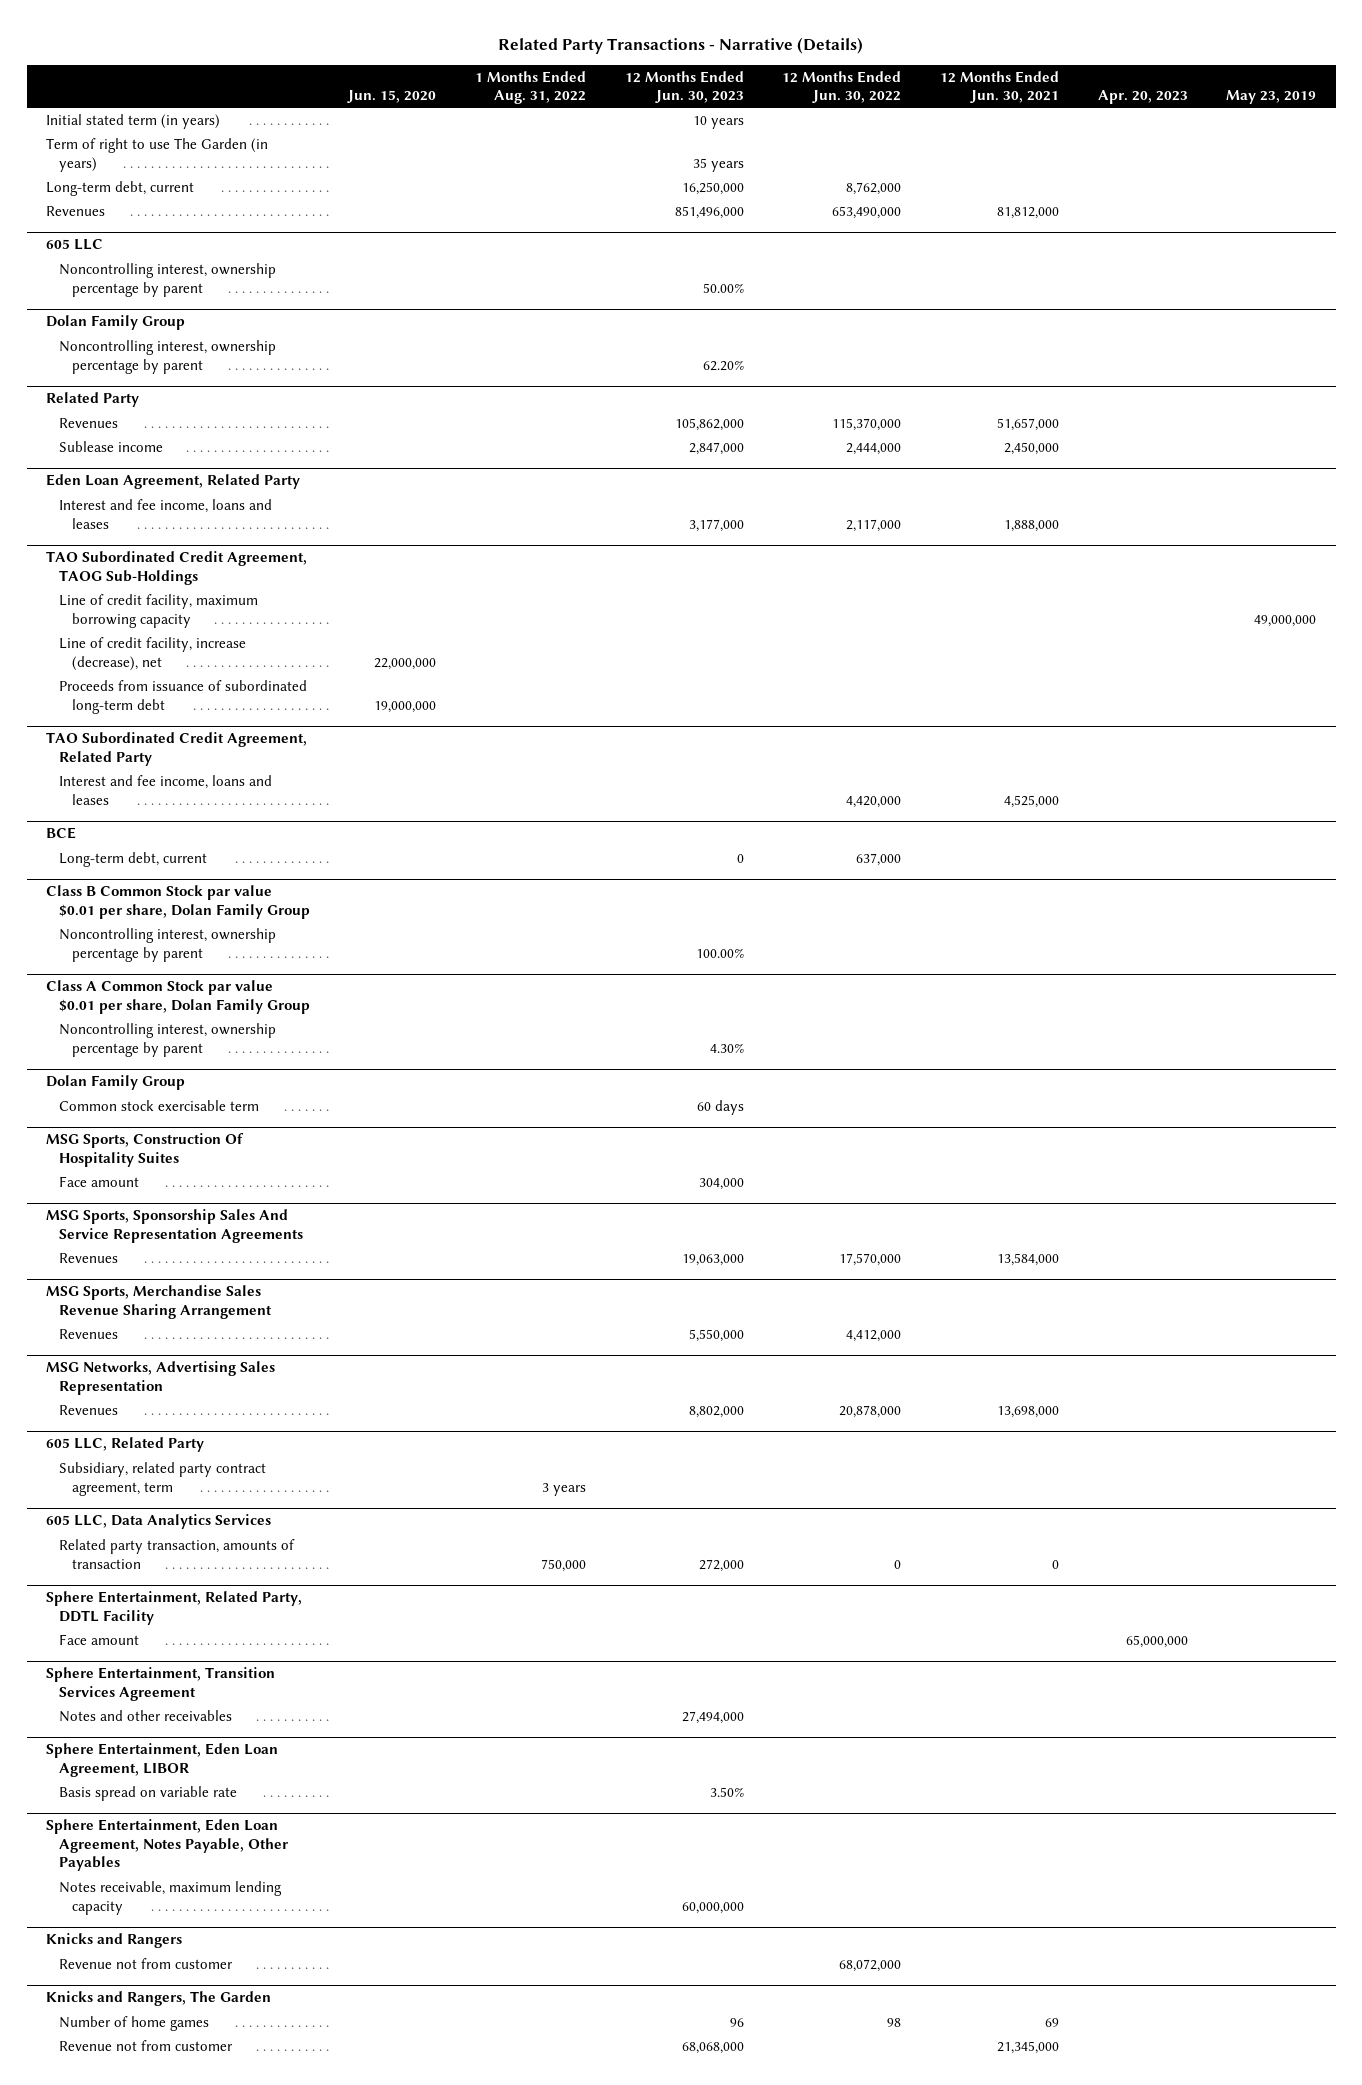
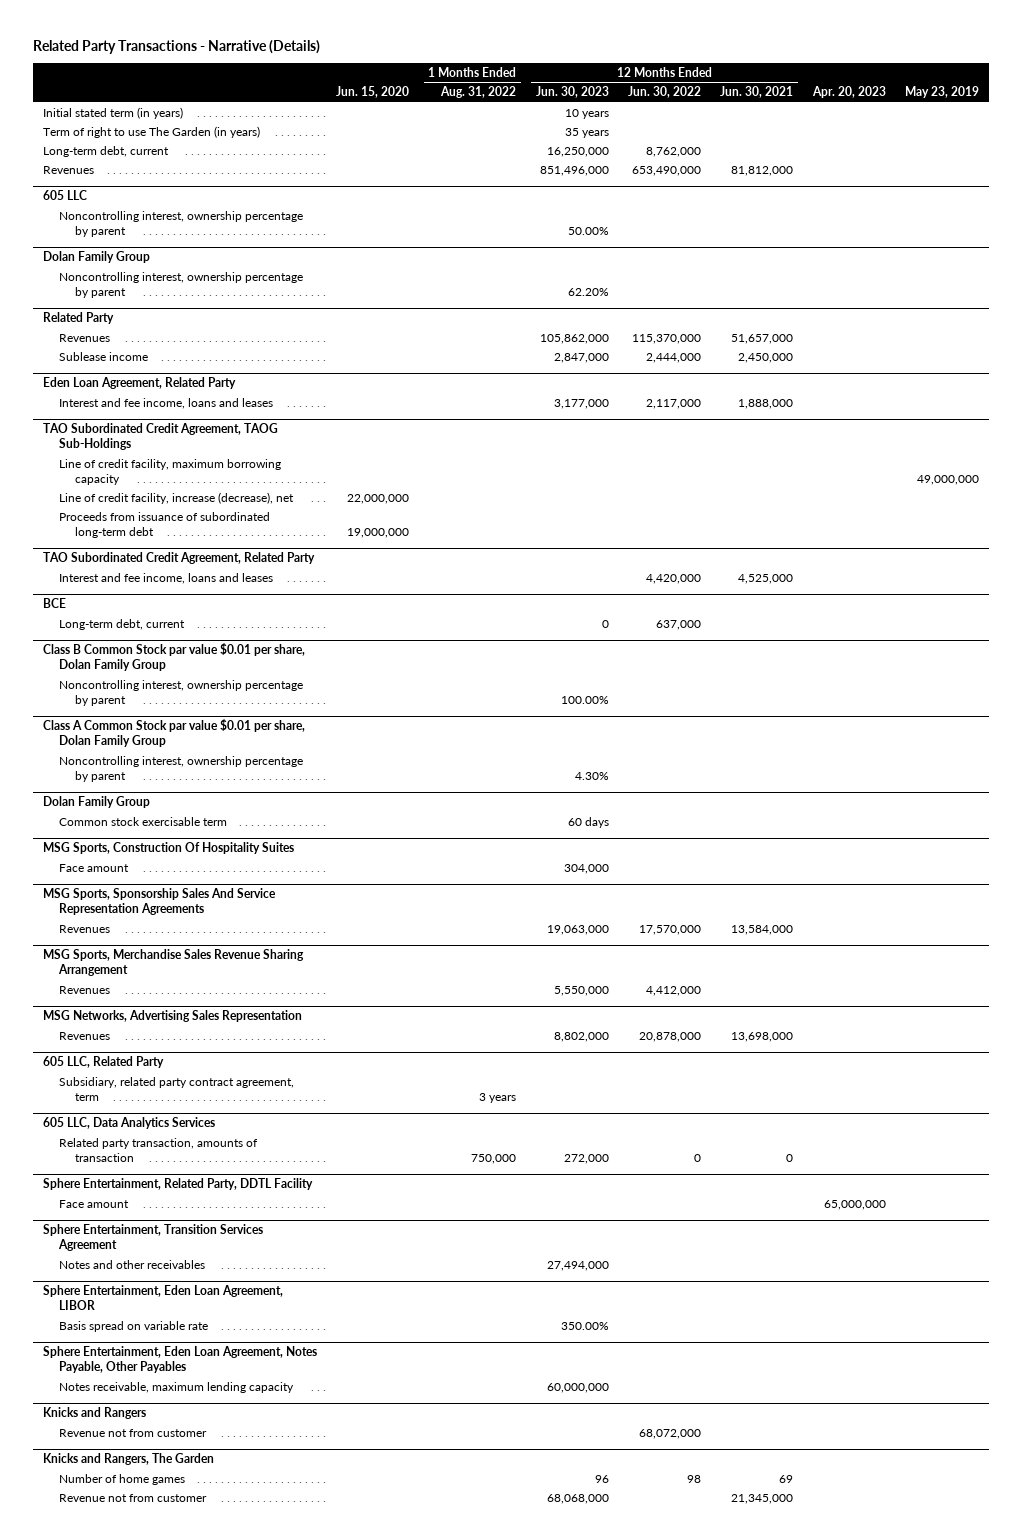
[709,1787,744,1798] 3.50% -> [560,1321,609,1330] 350.00%

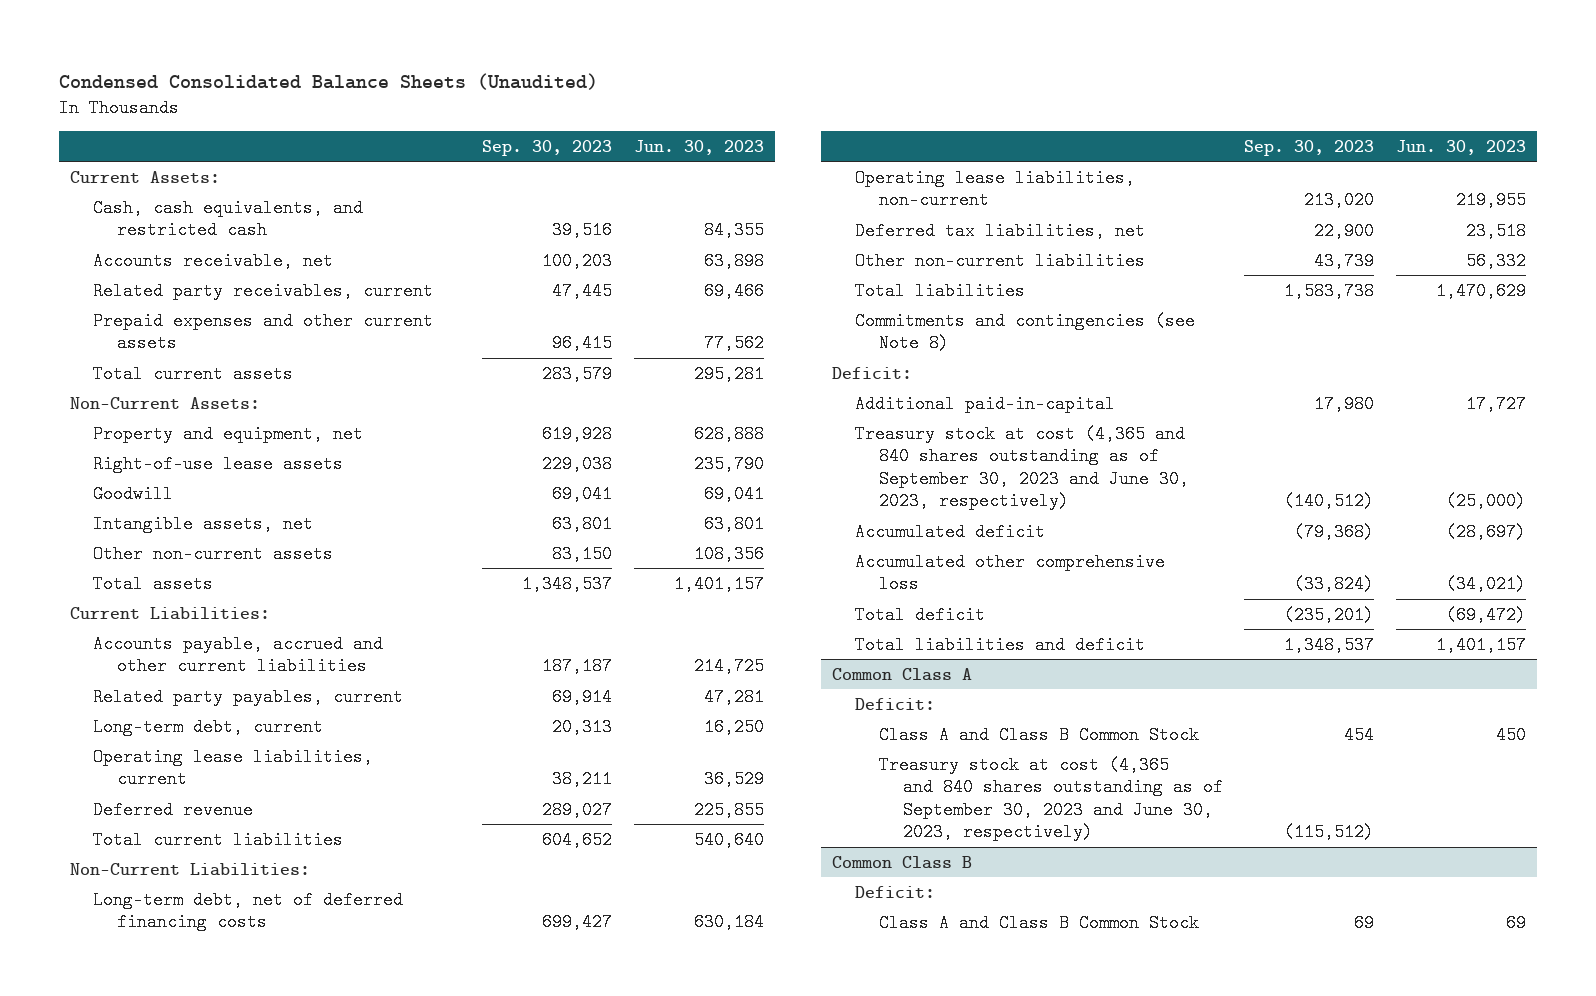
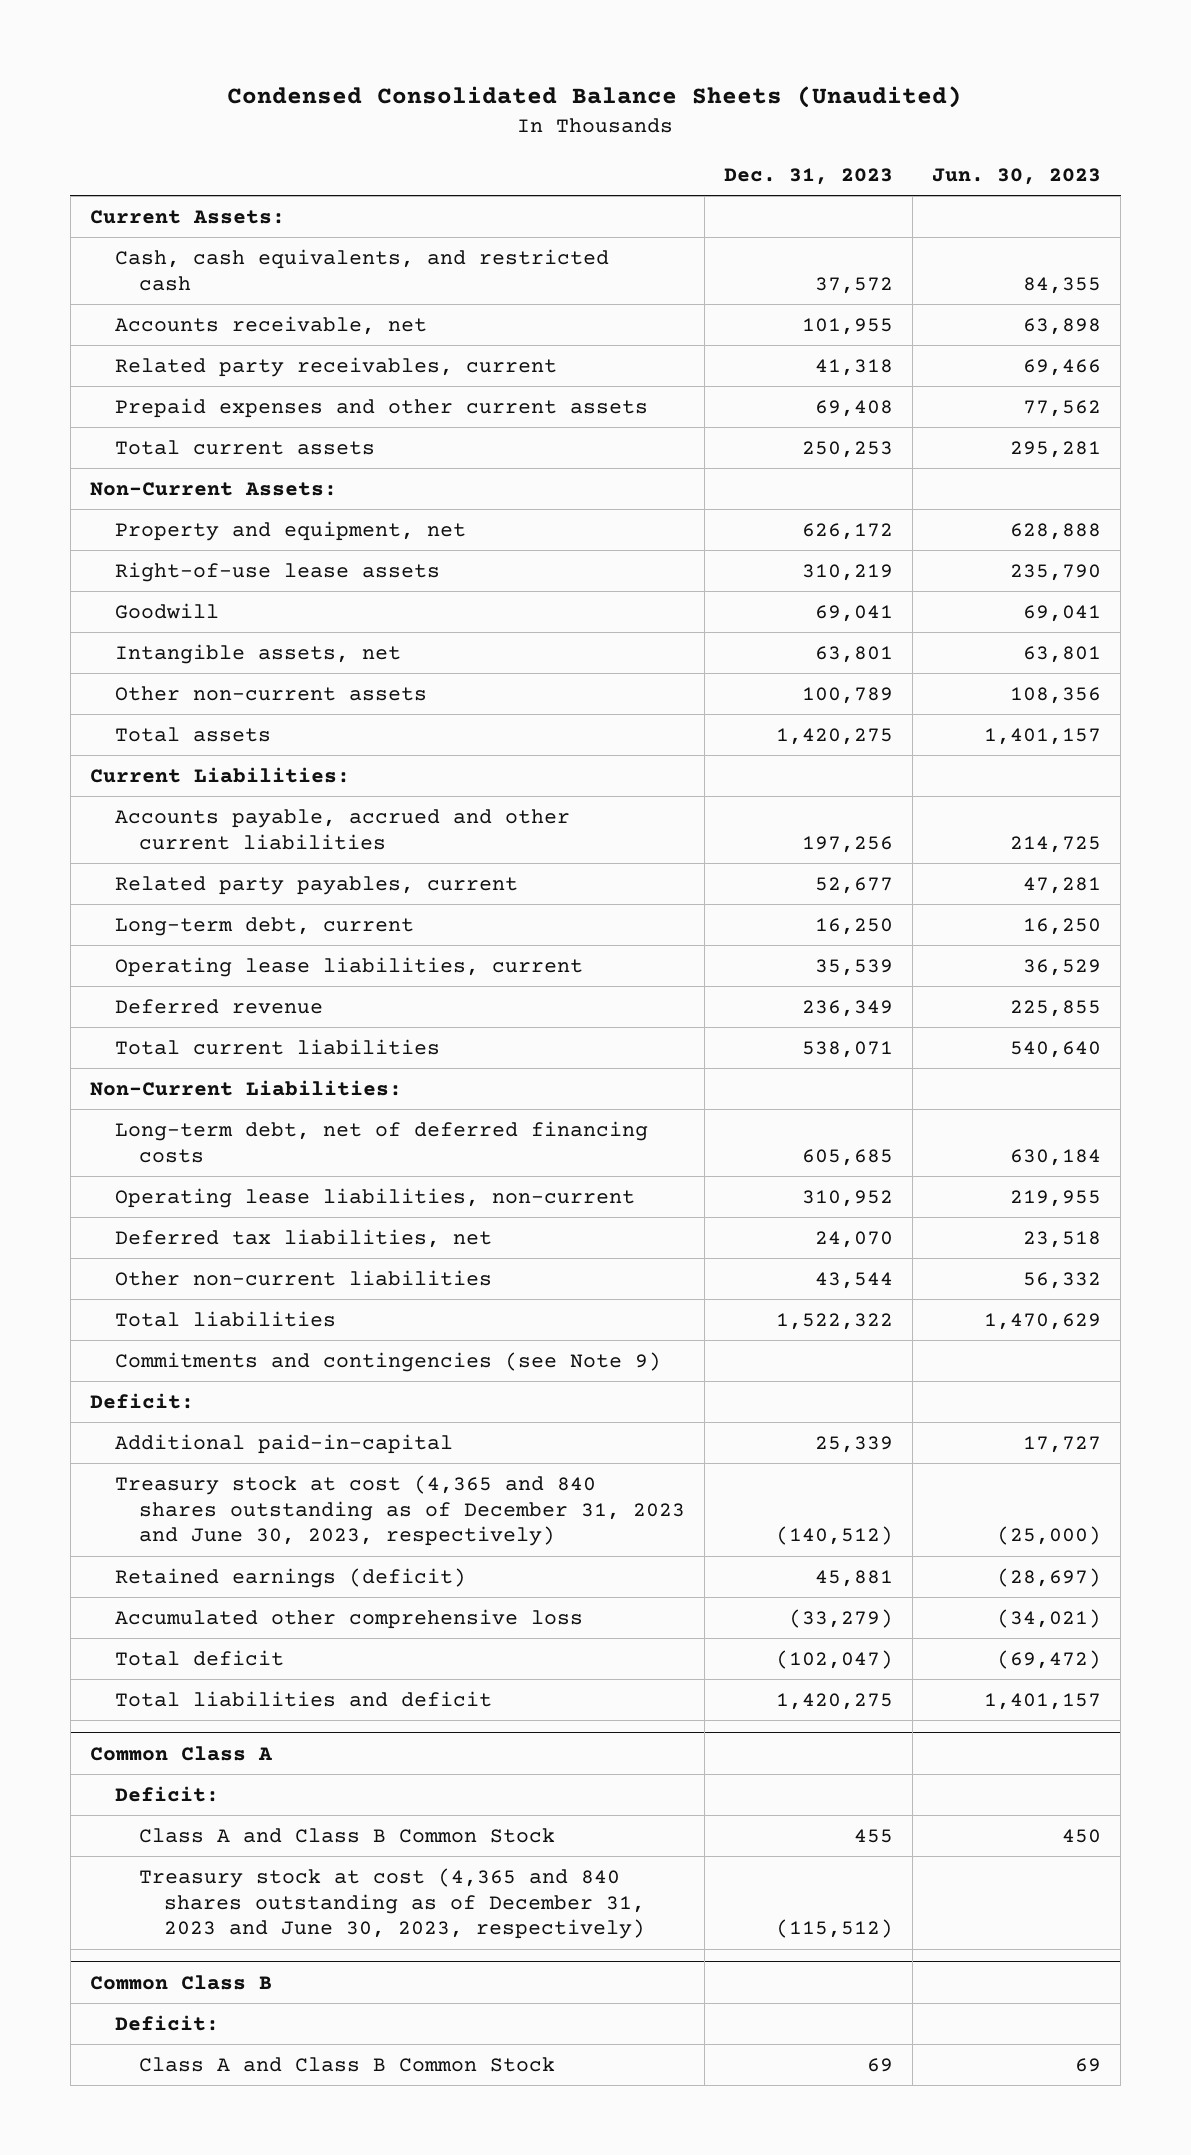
[482,139,613,156] Sep. 30, 2023 -> none
none -> [724,167,894,185] Dec. 31, 2023
[855,311,1196,353] Commitments and contingencies (see Note 8) -> [114,1351,661,1372] Commitments and contingencies (see Note 9)
[855,424,1190,511] Treasury stock at cost (4,365 and 840 shares outstanding as of September 30, 2023 and June 30, 2023, respectively) -> [114,1474,686,1547] Treasury stock at cost (4,365 and 840 shares outstanding as of December 31, 2023 and June 30, 2023, respectively)
[855,522,1046,541] Accumulated deficit -> [114,1567,466,1588] Retained earnings (deficit)
[879,755,1223,842] Treasury stock at cost (4,365 and 840 shares outstanding as of September 30, 2023 and June 30, 2023, respectively) -> [139,1867,646,1940] Treasury stock at cost (4,365 and 840 shares outstanding as of December 31, 2023 and June 30, 2023, respectively)

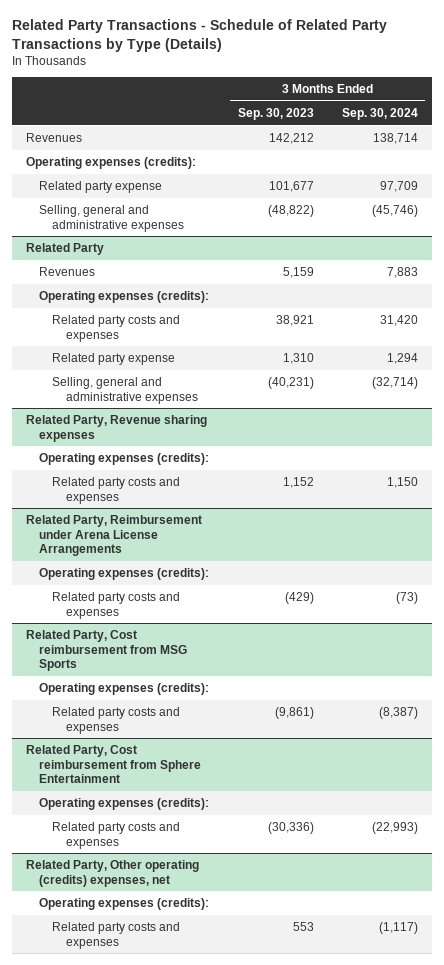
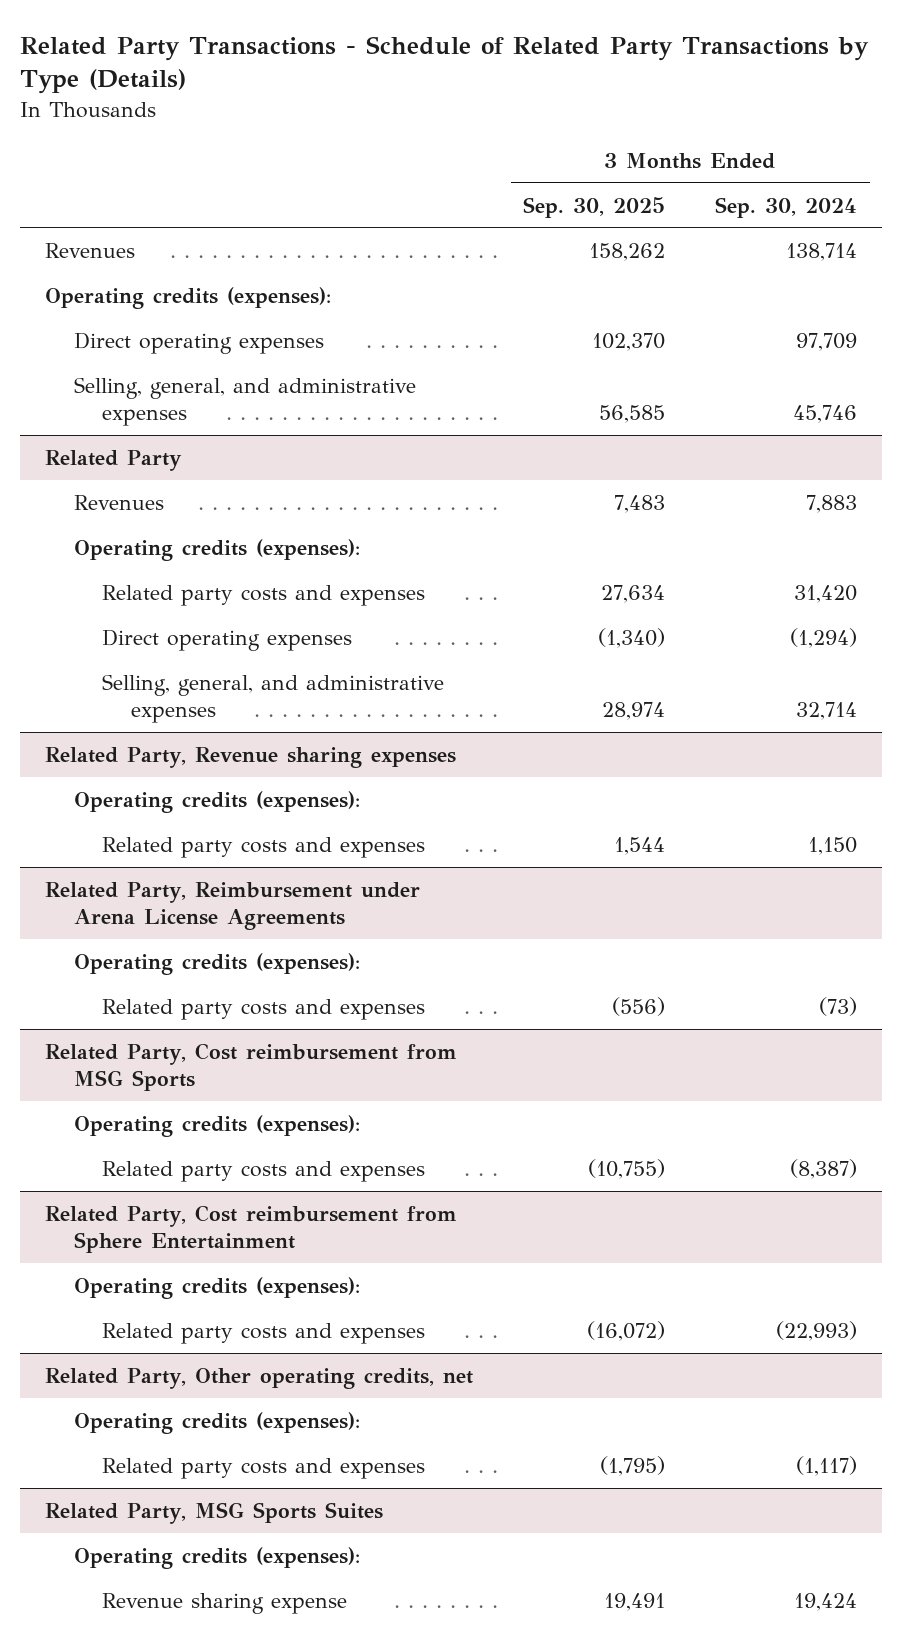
[237,108,314,121] Sep. 30, 2023 -> none
none -> [523,196,666,218] Sep. 30, 2025
[25,157,196,170] Operating expenses (credits): -> [44,286,331,309] Operating credits (expenses):
[39,181,163,194] Related party expense -> [73,331,324,354] Direct operating expenses
[39,205,185,232] Selling, general and administrative expenses -> [73,376,416,427] Selling, general, and administrative expenses
[371,205,418,218] (45,746) -> [793,405,858,424] 45,746
[39,291,210,304] Operating expenses (credits): -> [73,538,360,561] Operating credits (expenses):
[52,353,176,366] Related party expense -> none
none -> [102,628,353,651] Direct operating expenses
[52,377,198,404] Selling, general and administrative expenses -> [102,673,445,724] Selling, general, and administrative expenses
[371,377,418,390] (32,714) -> [796,702,858,721] 32,714
[39,453,210,466] Operating expenses (credits): -> [73,790,360,813] Operating credits (expenses):
[25,515,202,556] Related Party, Reimbursement under Arena License Arrangements -> [44,881,420,931] Related Party, Reimbursement under Arena License Agreements
[39,568,210,581] Operating expenses (credits): -> [73,952,360,975] Operating credits (expenses):
[39,683,210,696] Operating expenses (credits): -> [73,1114,360,1137] Operating credits (expenses):
[39,798,210,811] Operating expenses (credits): -> [73,1276,360,1299] Operating credits (expenses):
[25,860,199,887] Related Party, Other operating (credits) expenses, net -> [44,1367,473,1389] Related Party, Other operating credits, net
[39,898,210,911] Operating expenses (credits): -> [73,1411,360,1434] Operating credits (expenses):
none -> [44,1501,383,1524] Related Party, MSG Sports Suites
none -> [73,1546,360,1569] Operating credits (expenses):
none -> [102,1592,348,1614] Revenue sharing expense

